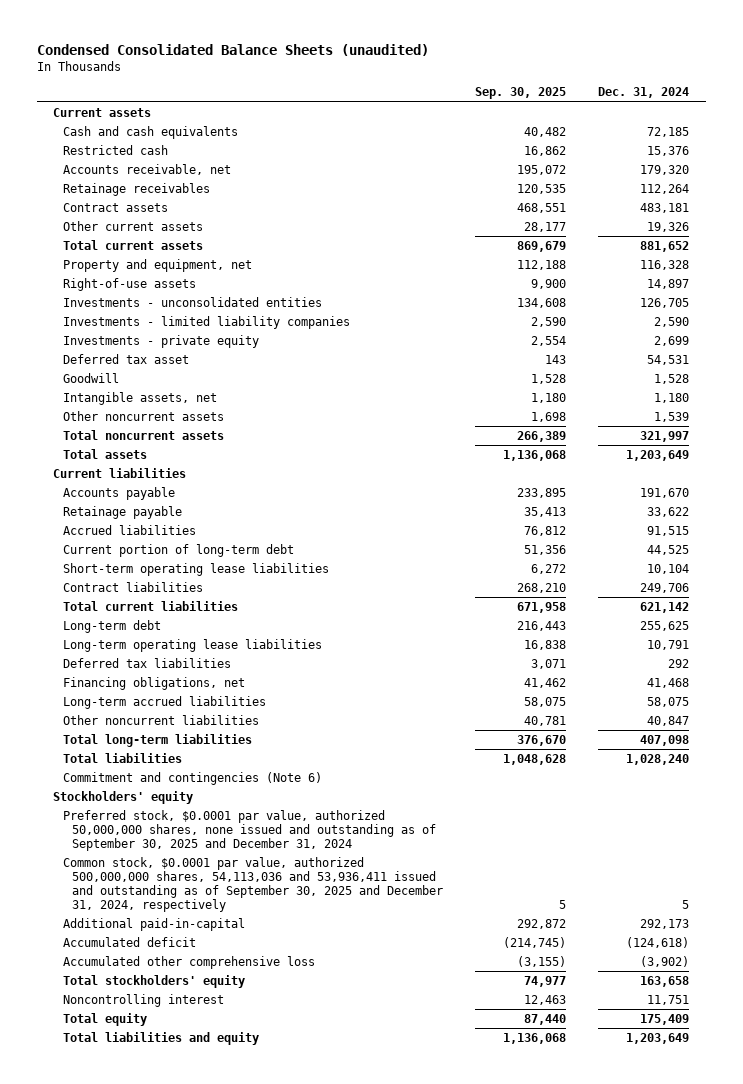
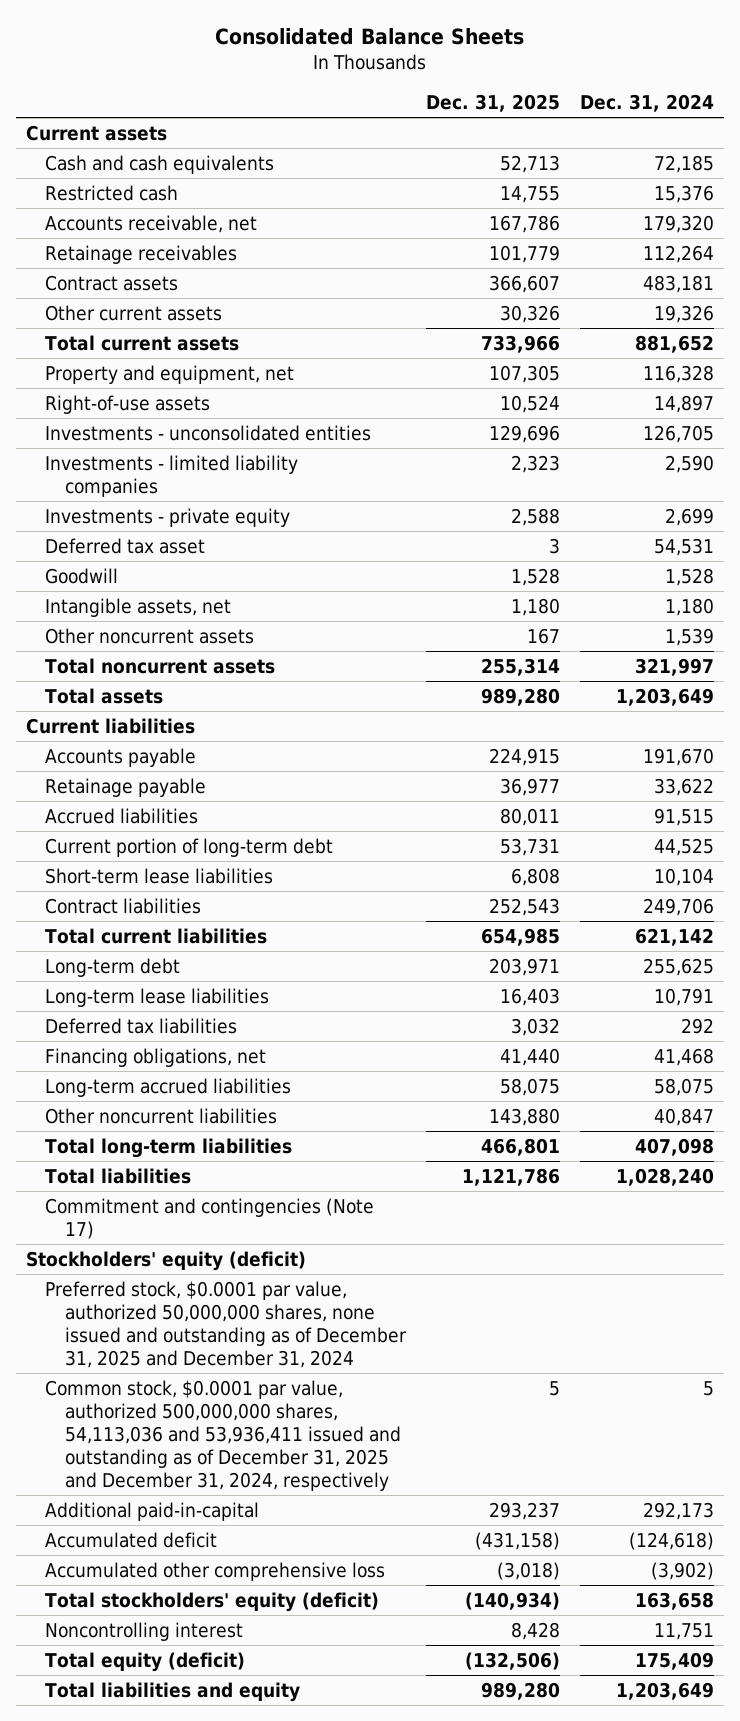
[37,44,430,57] Condensed Consolidated Balance Sheets (unaudited) -> [215,28,525,46] Consolidated Balance Sheets
[475,87,567,100] Sep. 30, 2025 -> none
none -> [425,93,560,112] Dec. 31, 2025
[62,562,329,576] Short-term operating lease liabilities -> [45,867,274,884] Short-term lease liabilities
[62,638,322,652] Long-term operating lease liabilities -> [45,987,270,1007] Long-term lease liabilities
[62,771,322,785] Commitment and contingencies (Note 6) -> [45,1197,375,1239] Commitment and contingencies (Note 17)
[53,790,194,804] Stockholders' equity -> [25,1250,306,1271] Stockholders' equity (deficit)
[62,809,436,851] Preferred stock, $0.0001 par value, authorized 50,000,000 shares, none issued and outstanding as of September 30, 2025 and December 31, 2024 -> [45,1280,407,1368] Preferred stock, $0.0001 par value, authorized 50,000,000 shares, none issued and outstanding as of December 31, 2025 and December 31, 2024
[62,856,443,913] Common stock, $0.0001 par value, authorized 500,000,000 shares, 54,113,036 and 53,936,411 issued and outstanding as of September 30, 2025 and December 31, 2024, respectively -> [45,1379,401,1491] Common stock, $0.0001 par value, authorized 500,000,000 shares, 54,113,036 and 53,936,411 issued and outstanding as of December 31, 2025 and December 31, 2024, respectively
[62,974,245,988] Total stockholders' equity -> [45,1591,380,1612] Total stockholders' equity (deficit)
[62,1012,147,1026] Total equity -> [45,1651,246,1672] Total equity (deficit)

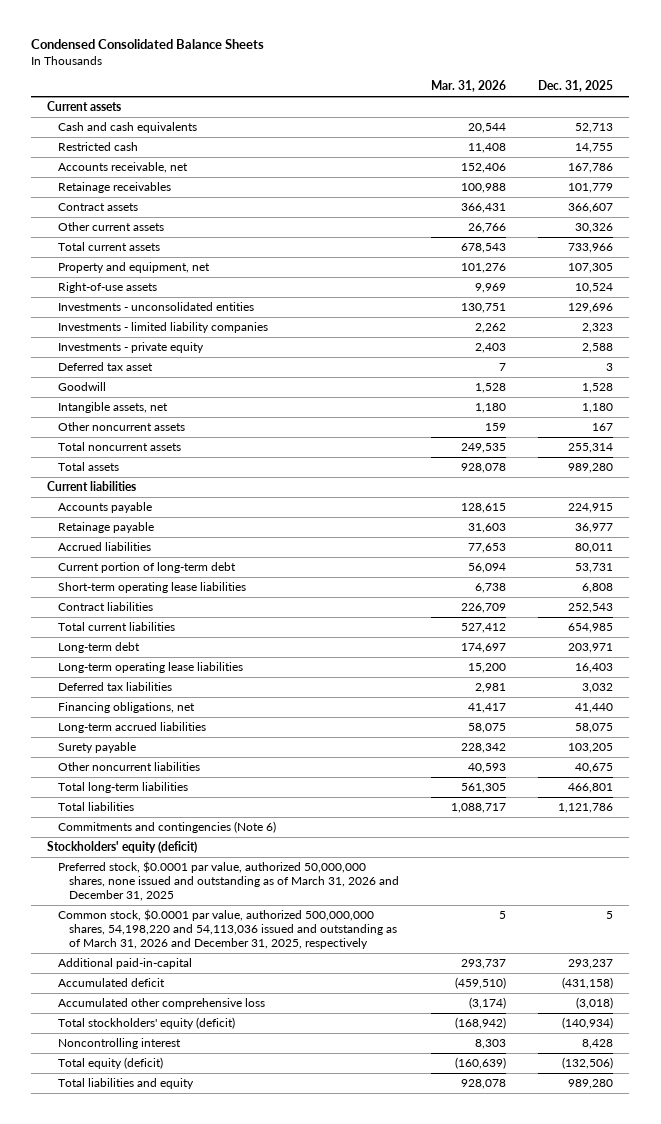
[215,28,525,46] Consolidated Balance Sheets -> [31,39,265,50] Condensed Consolidated Balance Sheets
[580,93,715,112] Dec. 31, 2024 -> none
none -> [431,80,507,93] Mar. 31, 2026
[45,867,274,884] Short-term lease liabilities -> [58,582,247,594] Short-term operating lease liabilities
[45,987,270,1007] Long-term lease liabilities -> [58,662,244,674] Long-term operating lease liabilities
none -> [58,742,137,754] Surety payable
[488,1107,560,1126] 143,880 -> [575,763,614,774] 40,675
[45,1197,375,1239] Commitment and contingencies (Note 17) -> [58,821,277,834] Commitments and contingencies (Note 6)
[45,1280,407,1368] Preferred stock, $0.0001 par value, authorized 50,000,000 shares, none issued and outstanding as of December 31, 2025 and December 31, 2024 -> [58,861,400,901] Preferred stock, $0.0001 par value, authorized 50,000,000 shares, none issued and outstanding as of March 31, 2026 and December 31, 2025
[45,1379,401,1491] Common stock, $0.0001 par value, authorized 500,000,000 shares, 54,113,036 and 53,936,411 issued and outstanding as of December 31, 2025 and December 31, 2024, respectively -> [58,909,398,949] Common stock, $0.0001 par value, authorized 500,000,000 shares, 54,198,220 and 54,113,036 issued and outstanding as of March 31, 2026 and December 31, 2025, respectively

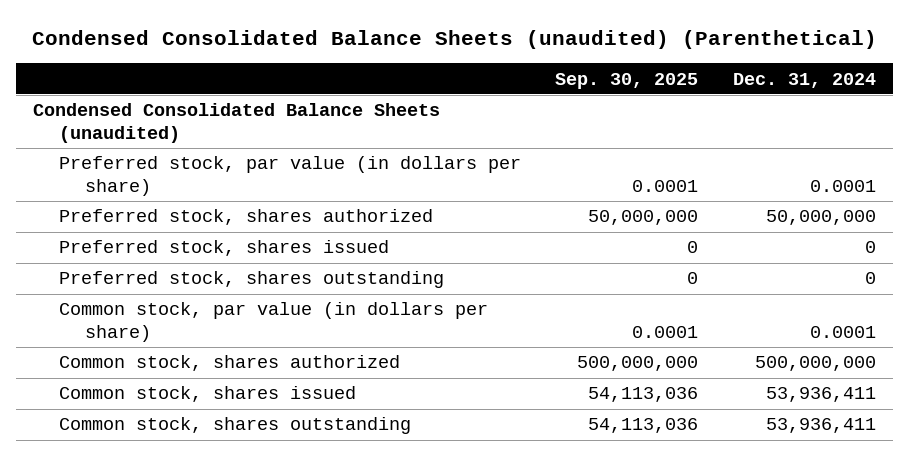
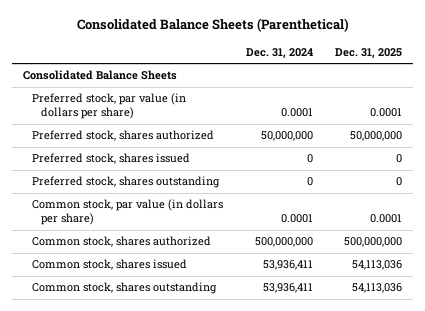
[31,29,877,49] Condensed Consolidated Balance Sheets (unaudited) (Parenthetical) -> [76,18,349,33] Consolidated Balance Sheets (Parenthetical)
[555,72,699,89] Sep. 30, 2025 -> none
none -> [335,47,403,58] Dec. 31, 2025
[33,103,441,143] Condensed Consolidated Balance Sheets (unaudited) -> [23,70,178,81] Consolidated Balance Sheets

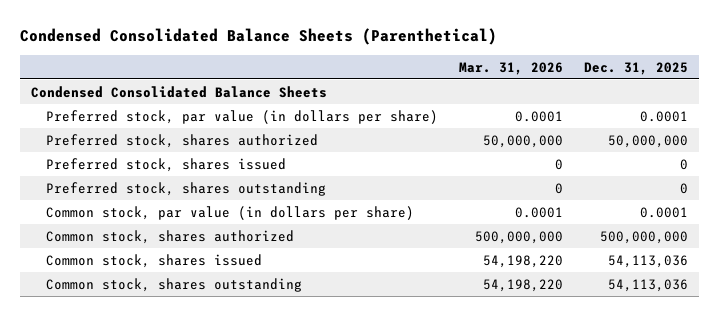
[76,18,349,33] Consolidated Balance Sheets (Parenthetical) -> [20,28,498,46] Condensed Consolidated Balance Sheets (Parenthetical)
[245,47,313,58] Dec. 31, 2024 -> none
none -> [459,61,564,75] Mar. 31, 2026
[23,70,178,81] Consolidated Balance Sheets -> [30,85,327,98] Condensed Consolidated Balance Sheets

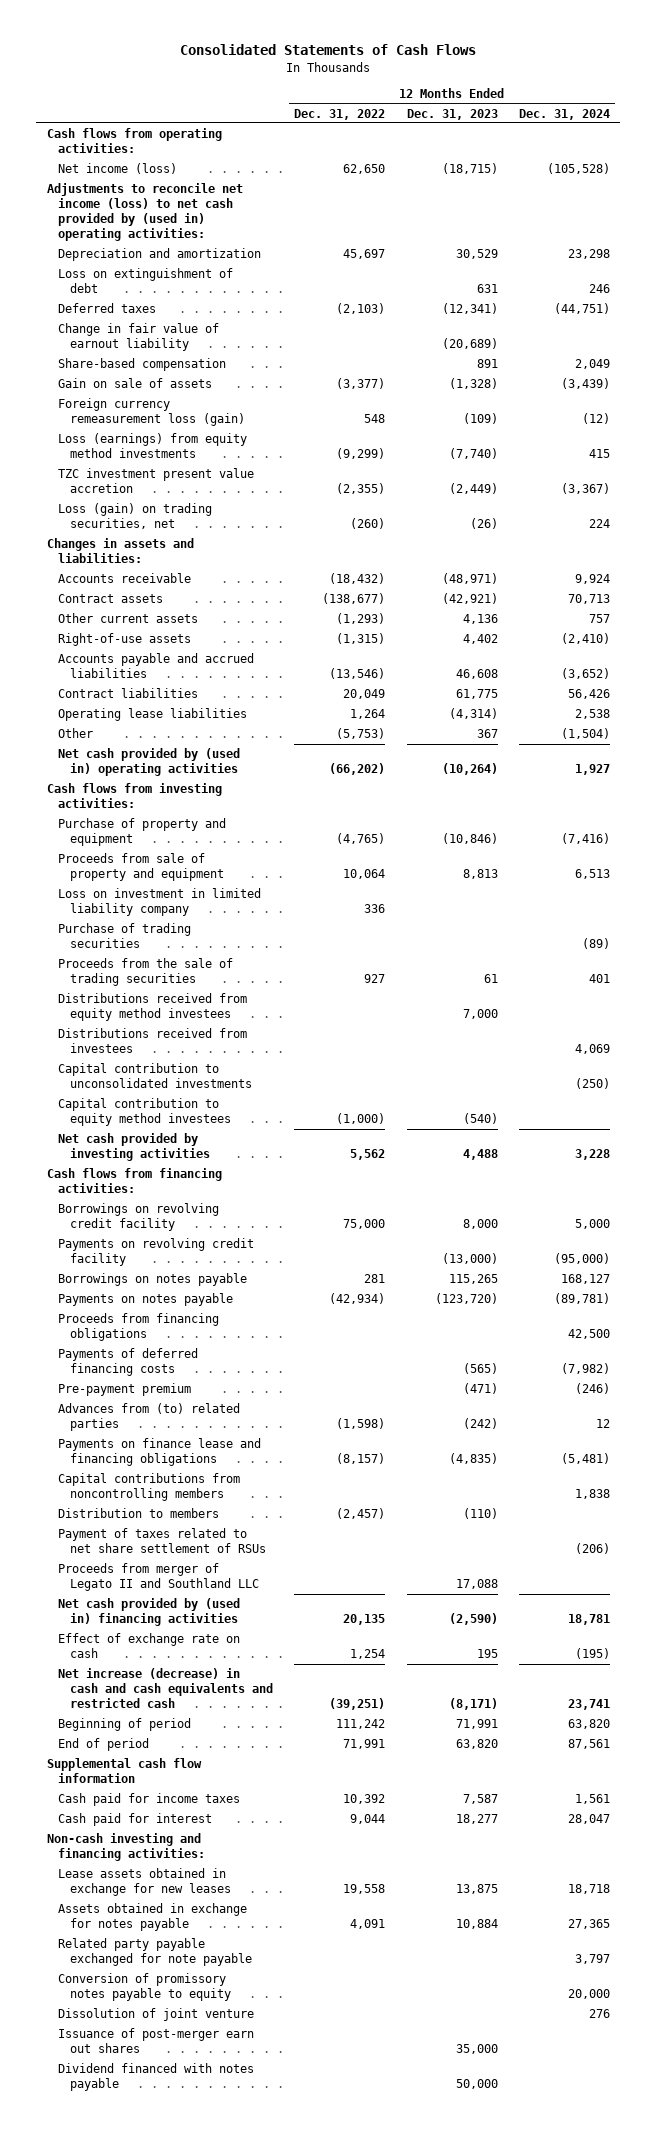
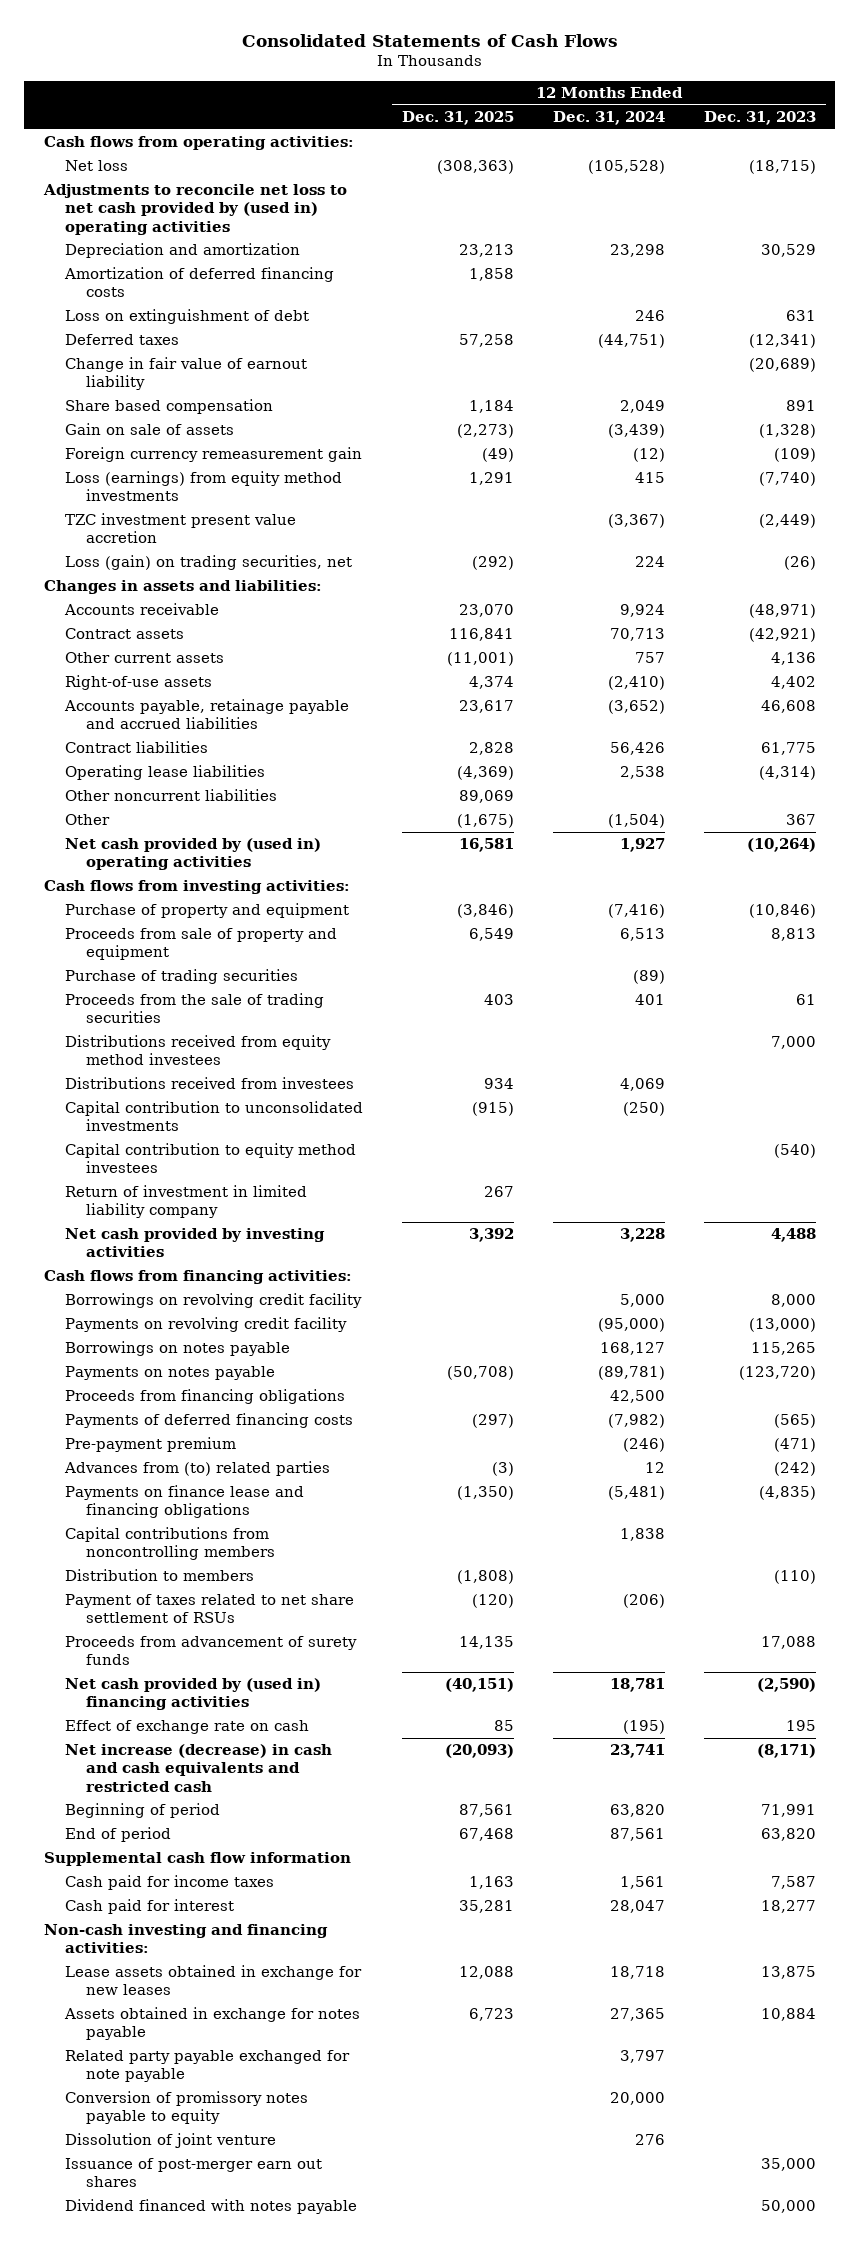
[294,108,386,120] Dec. 31, 2022 -> none
none -> [401,110,514,125] Dec. 31, 2025
[58,163,178,175] Net income (loss) -> [64,160,128,172] Net loss
[46,183,243,242] Adjustments to reconcile net income (loss) to net cash provided by (used in) operating activities: -> [42,184,347,235] Adjustments to reconcile net loss to net cash provided by (used in) operating activities
none -> [63,267,334,298] Amortization of deferred financing costs
[58,358,227,372] Share-based compensation -> [64,399,273,415] Share based compensation
[58,398,246,427] Foreign currency remeasurement loss (gain) -> [64,447,362,463] Foreign currency remeasurement gain
[58,653,255,679] Accounts payable and accrued liabilities -> [63,699,349,730] Accounts payable, retainage payable and accrued liabilities
none -> [64,789,277,802] Other noncurrent liabilities
[58,888,262,917] Loss on investment in limited liability company -> none
none -> [64,1185,307,1219] Return of investment in limited liability company
[58,1563,260,1592] Proceeds from merger of Legato II and Southland LLC -> [64,1636,357,1666] Proceeds from advancement of surety funds

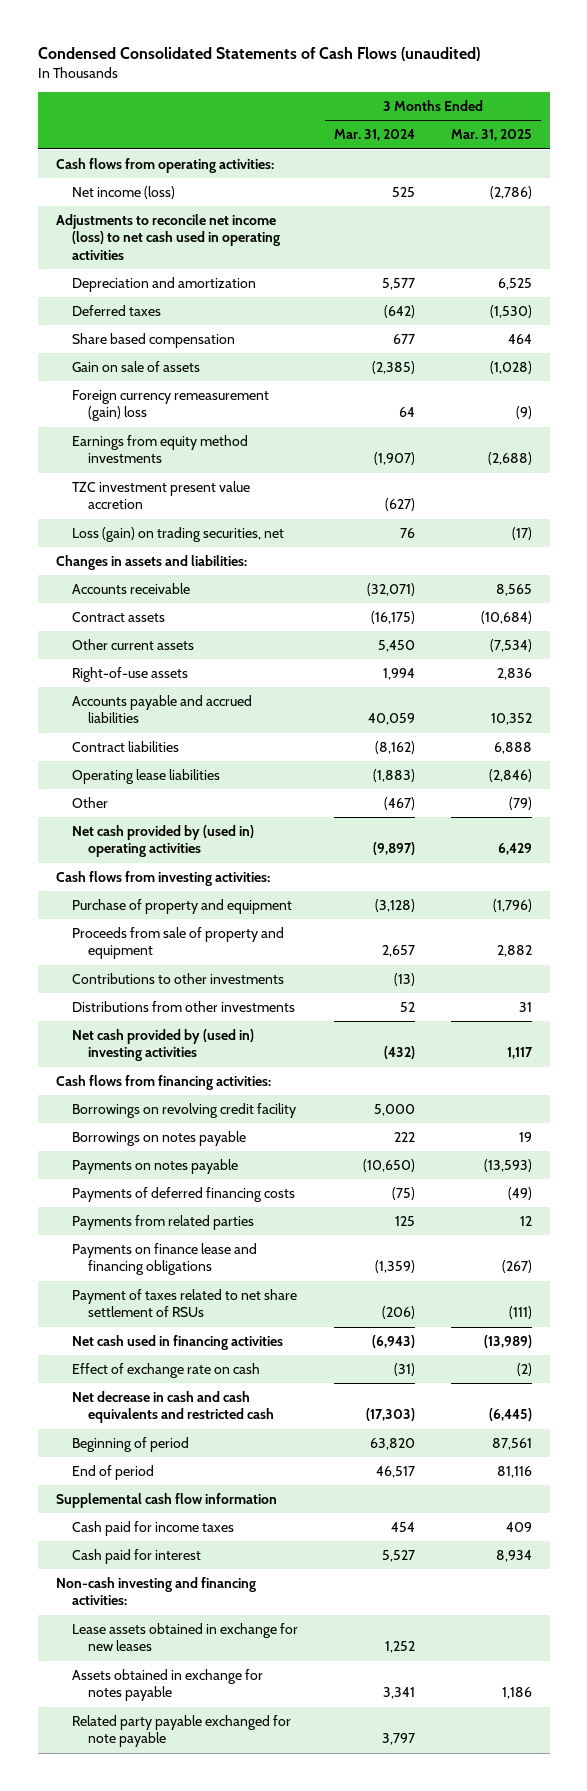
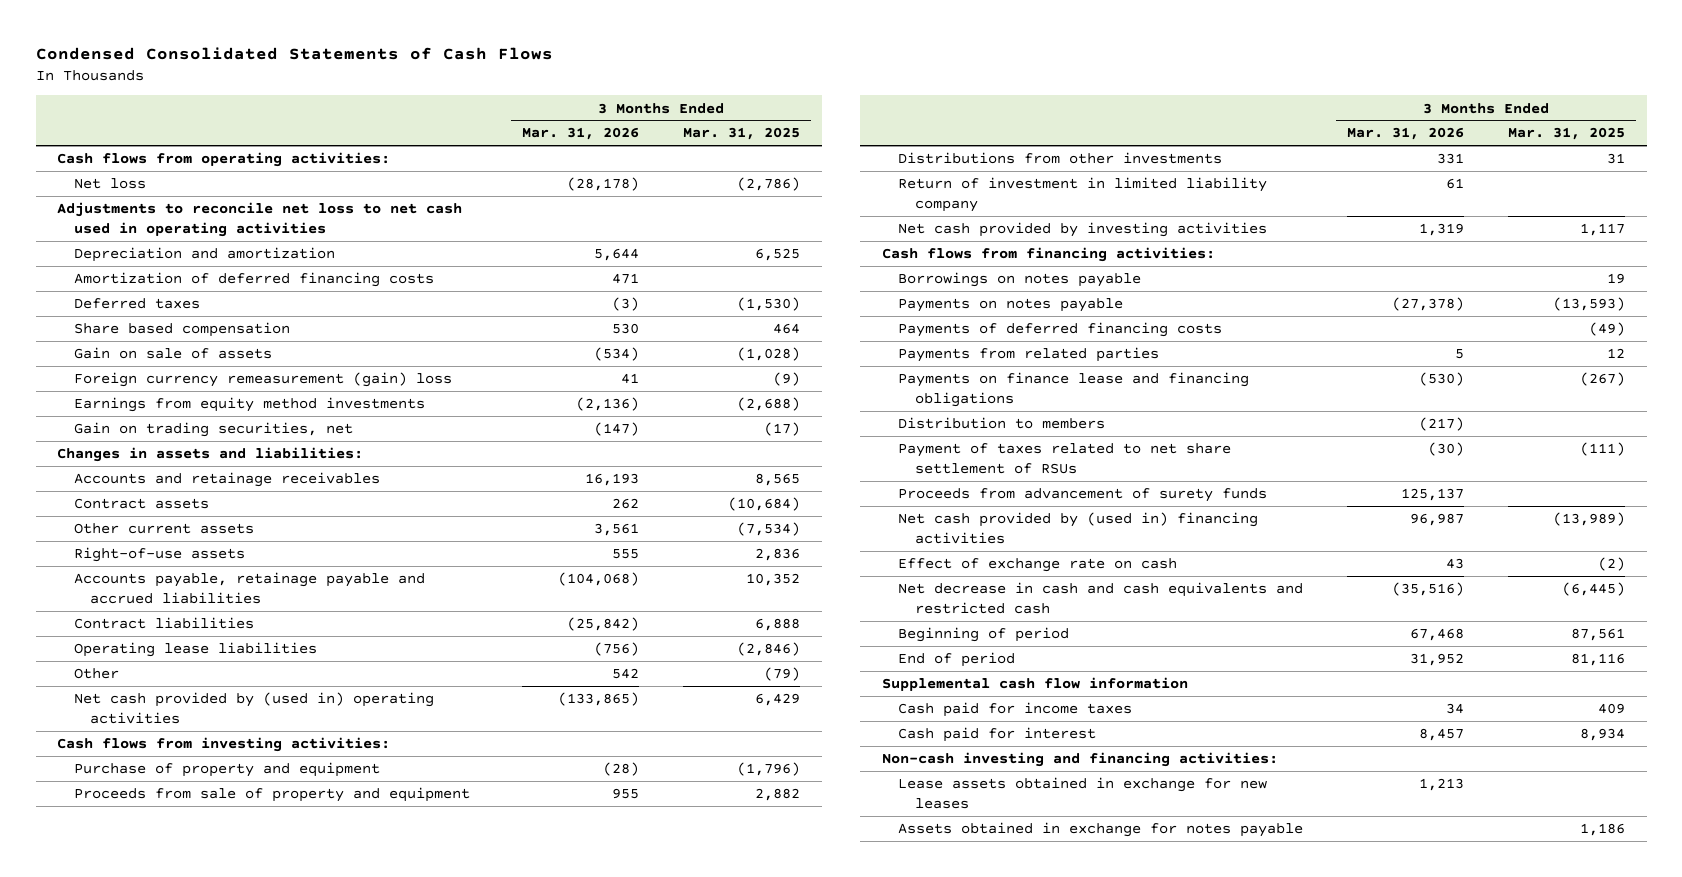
[37,47,480,62] Condensed Consolidated Statements of Cash Flows (unaudited) -> [35,47,553,61] Condensed Consolidated Statements of Cash Flows
[333,129,415,142] Mar. 31, 2024 -> none
none -> [522,127,640,141] Mar. 31, 2026
[71,186,175,200] Net income (loss) -> [73,178,146,190] Net loss
[55,214,280,260] Adjustments to reconcile net income (loss) to net cash used in operating activities -> [57,202,463,237] Adjustments to reconcile net loss to net cash used in operating activities
none -> [73,272,434,288] Amortization of deferred financing costs
[71,481,250,510] TZC investment present value accretion -> none
[71,527,284,543] Loss (gain) on trading securities, net -> [73,422,353,438] Gain on trading securities, net
[71,583,190,595] Accounts receivable -> [73,472,380,488] Accounts and retainage receivables
[71,695,252,724] Accounts payable and accrued liabilities -> [73,572,425,604] Accounts payable, retainage payable and accrued liabilities
[71,973,284,985] Contributions to other investments -> none
none -> [898,177,1268,212] Return of investment in limited liability company
[71,1029,254,1062] Net cash provided by (used in) investing activities -> [898,222,1268,238] Net cash provided by investing activities
[71,1103,296,1119] Borrowings on revolving credit facility -> none
none -> [898,417,1106,430] Distribution to members
none -> [898,488,1268,503] Proceeds from advancement of surety funds
[71,1335,283,1351] Net cash used in financing activities -> [898,512,1259,544] Net cash provided by (used in) financing activities
[71,1715,291,1748] Related party payable exchanged for note payable -> none

